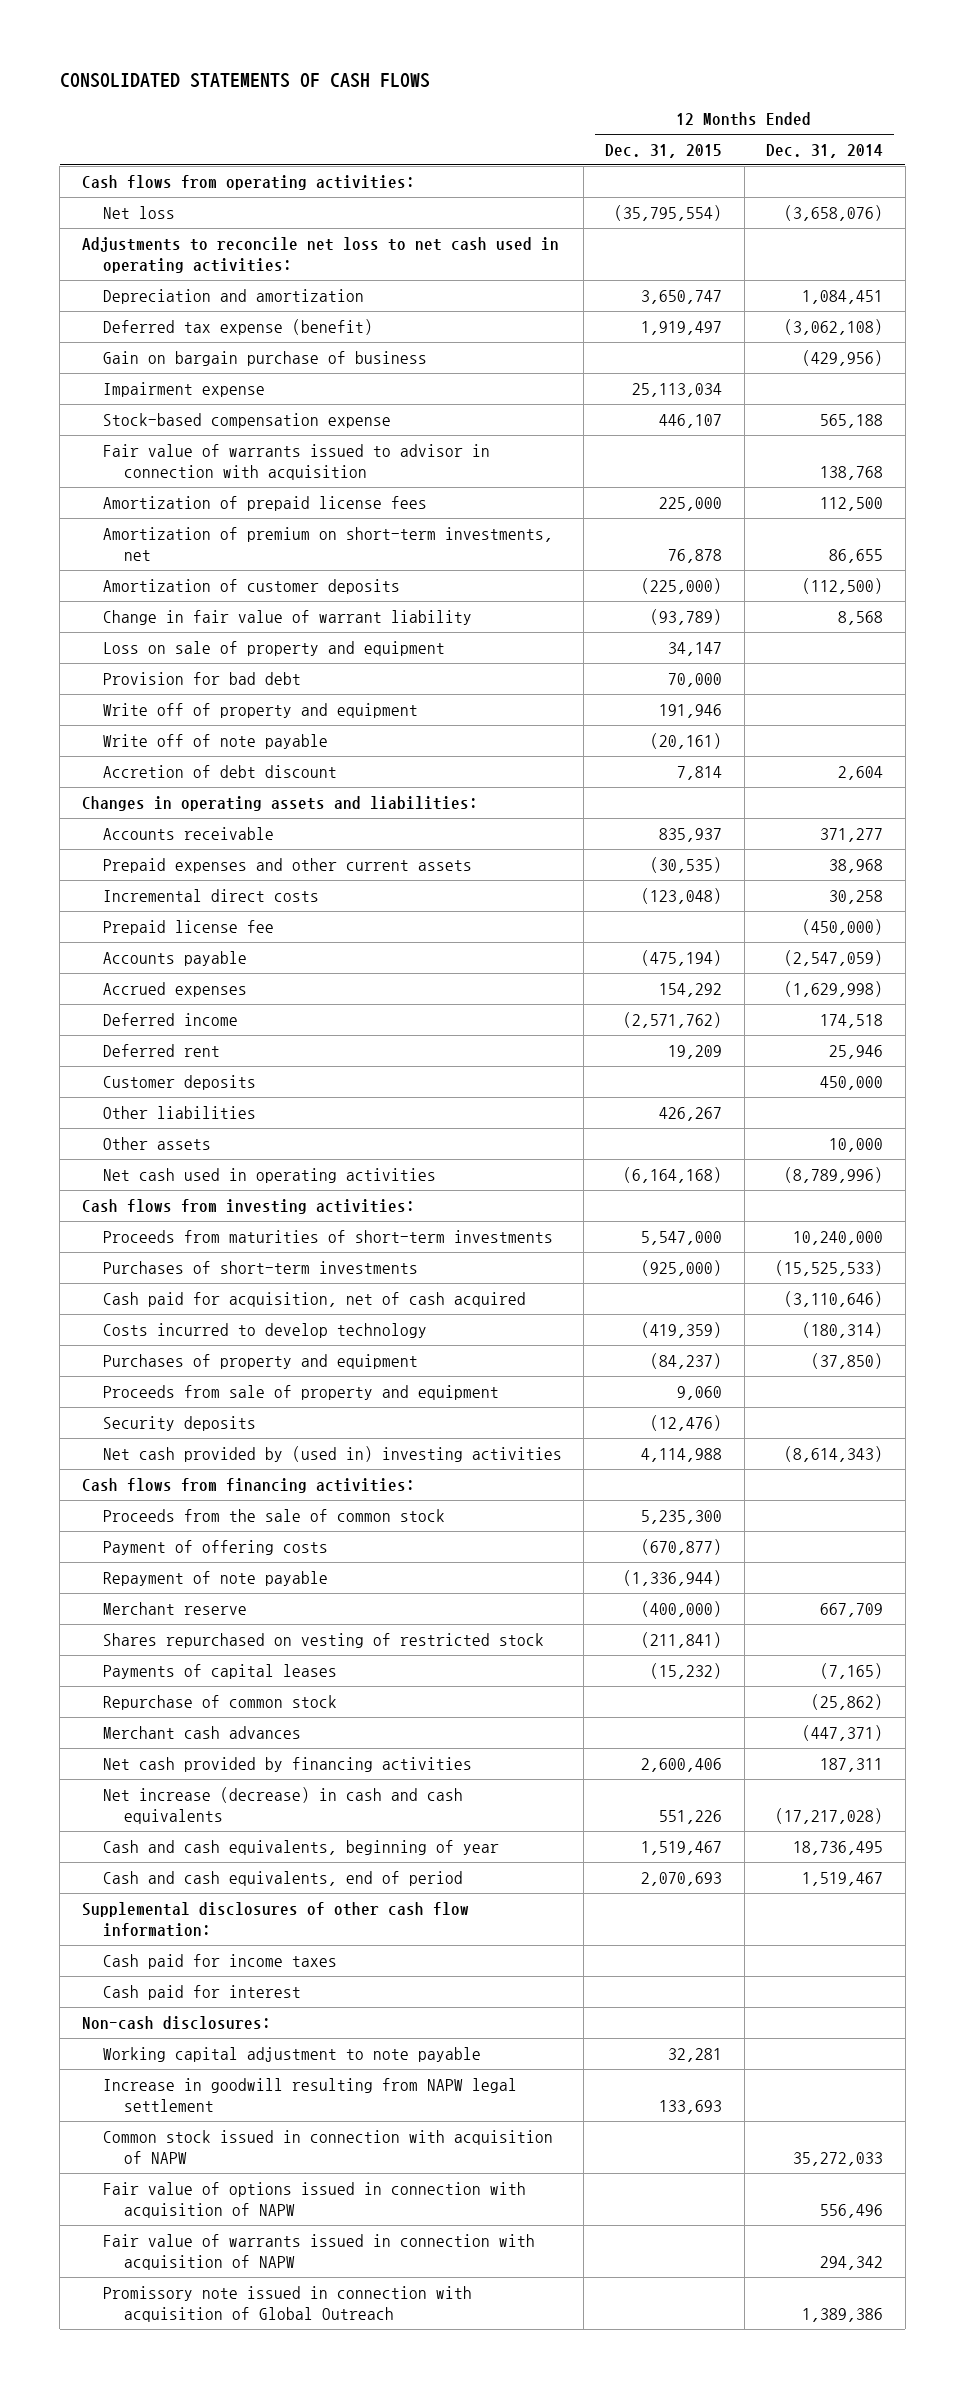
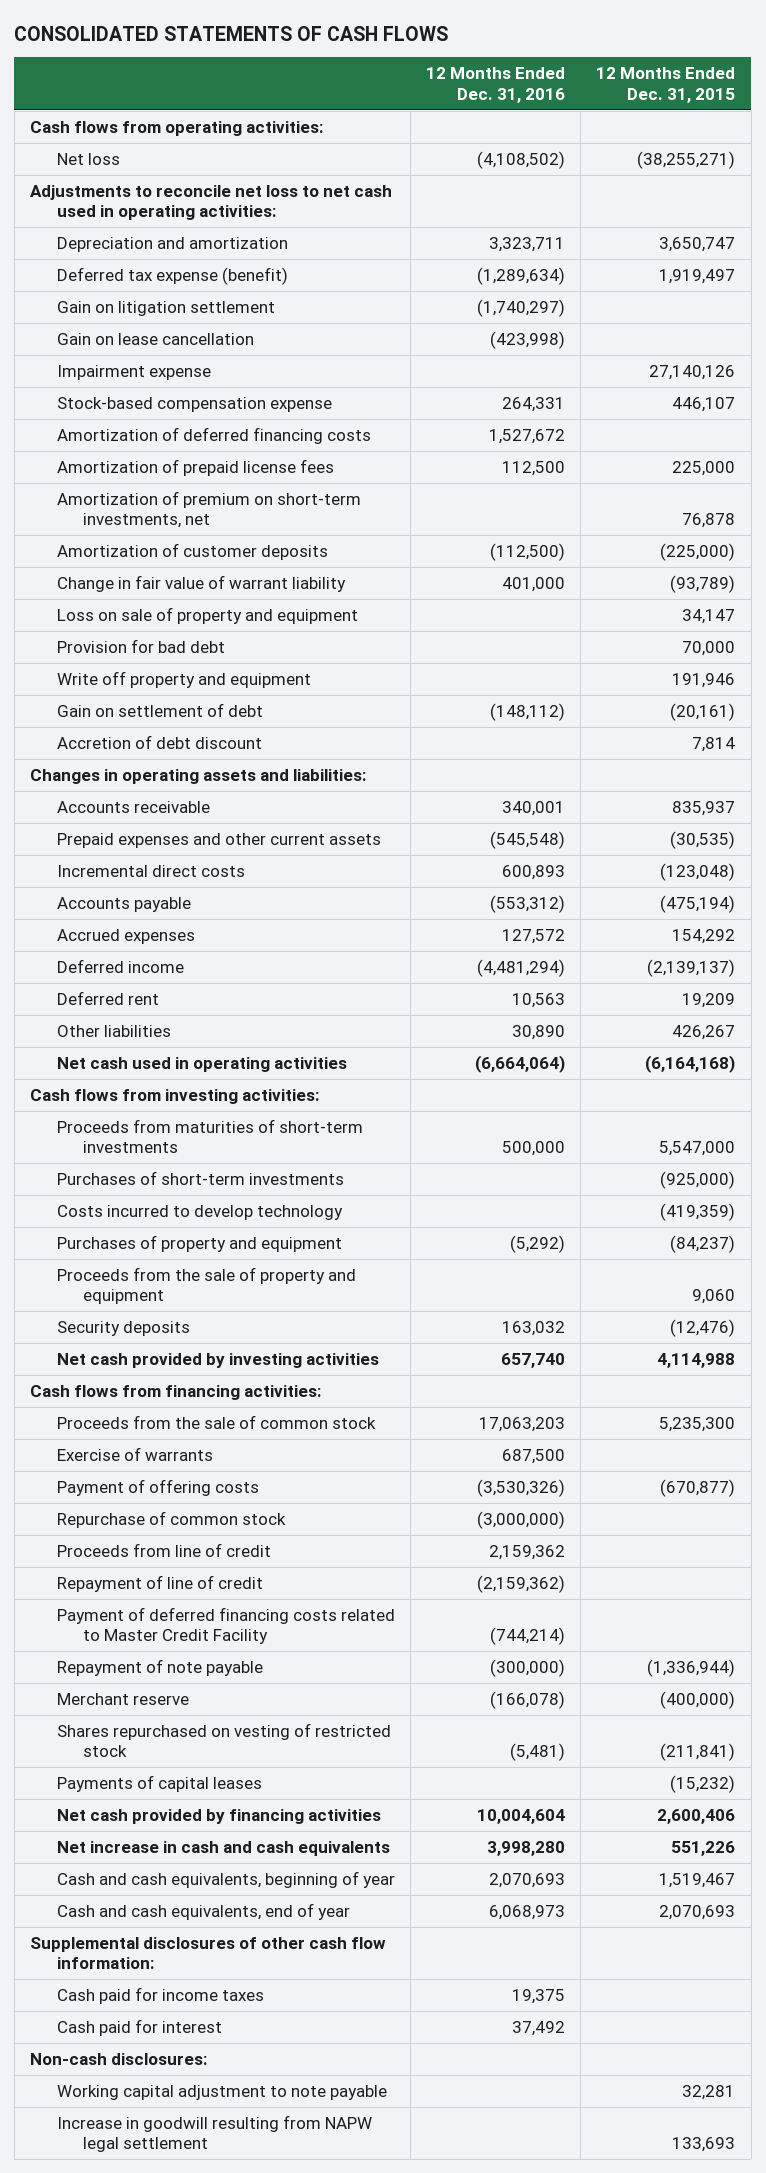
[766,144,884,159] Dec. 31, 2014 -> none
none -> [425,67,565,103] 12 Months Ended Dec. 31, 2016
[614,204,723,221] (35,795,554) -> [637,150,736,169] (38,255,271)
[102,350,427,366] Gain on bargain purchase of business -> none
none -> [56,300,275,316] Gain on litigation settlement
none -> [56,332,254,345] Gain on lease cancellation
[632,382,723,397] 25,113,034 -> [649,364,736,380] 27,140,126
[102,443,490,480] Fair value of warrants issued to advisor in connection with acquisition -> none
none -> [56,426,371,444] Amortization of deferred financing costs
[102,702,418,718] Write off of property and equipment -> [56,670,311,688] Write off property and equipment
[102,733,328,749] Write off of note payable -> [56,702,263,717] Gain on settlement of debt
[102,919,274,935] Prepaid license fee -> none
[623,1011,723,1028] (2,571,762) -> [647,958,736,977] (2,139,137)
[102,1074,256,1090] Customer deposits -> none
[102,1136,211,1150] Other assets -> none
[102,1291,526,1307] Cash paid for acquisition, net of cash acquired -> none
[102,1384,499,1400] Proceeds from sale of property and equipment -> [56,1266,356,1305] Proceeds from the sale of property and equipment
[102,1445,562,1462] Net cash provided by (used in) investing activities -> [56,1352,379,1368] Net cash provided by investing activities
none -> [56,1446,213,1461] Exercise of warrants
[102,1694,337,1710] Repurchase of common stock -> [56,1510,286,1528] Repurchase of common stock
none -> [56,1542,271,1557] Proceeds from line of credit
none -> [56,1574,263,1592] Repayment of line of credit
none -> [56,1606,395,1645] Payment of deferred financing costs related to Master Credit Facility
[102,1725,301,1739] Merchant cash advances -> none
[102,1786,463,1824] Net increase (decrease) in cash and cash equivalents -> [56,1840,390,1856] Net increase in cash and cash equivalents
[102,1870,463,1886] Cash and cash equivalents, end of period -> [56,1902,350,1920] Cash and cash equivalents, end of year
[102,2129,553,2164] Common stock issued in connection with acquisition of NAPW -> none
[102,2181,526,2218] Fair value of options issued in connection with acquisition of NAPW -> none
[102,2233,535,2270] Fair value of warrants issued in connection with acquisition of NAPW -> none
[102,2285,472,2322] Promissory note issued in connection with acquisition of Global Outreach -> none

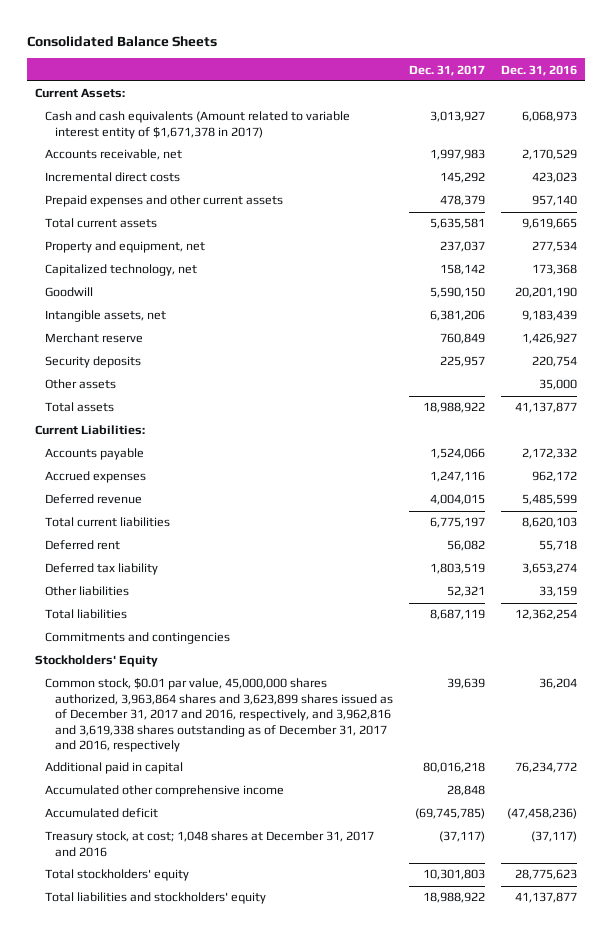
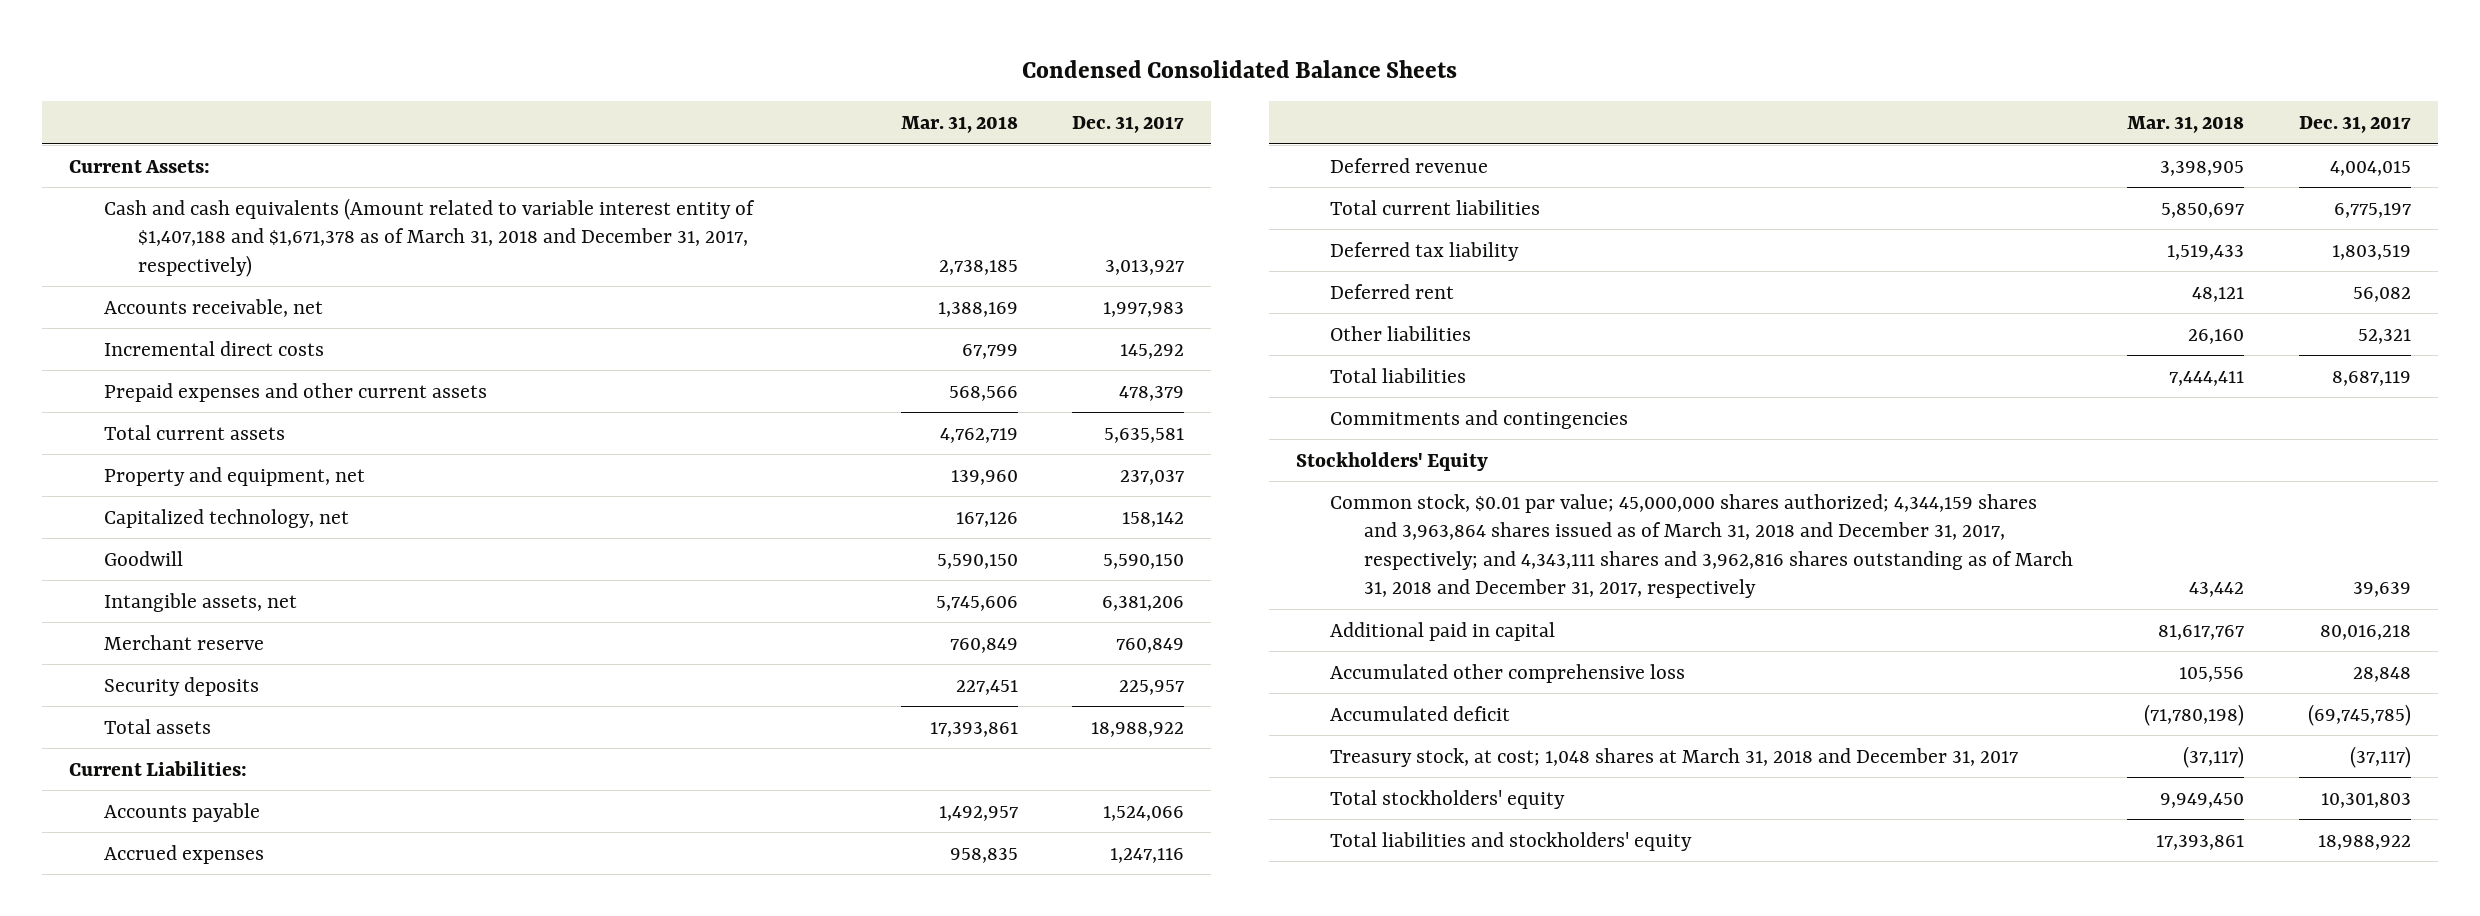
[26,35,217,47] Consolidated Balance Sheets -> [1022,60,1458,79] Condensed Consolidated Balance Sheets
[500,64,577,76] Dec. 31, 2016 -> none
none -> [900,116,1018,134] Mar. 31, 2018
[44,111,350,139] Cash and cash equivalents (Amount related to variable interest entity of $1,671,378 in 2017) -> [103,197,755,277] Cash and cash equivalents (Amount related to variable interest entity of $1,407,188 and $1,671,378 as of March 31, 2018 and December 31, 2017, respectively)
[44,379,116,390] Other assets -> none
[44,540,120,551] Deferred rent -> [1330,283,1455,299] Deferred rent
[44,678,394,753] Common stock, $0.01 par value, 45,000,000 shares authorized, 3,963,864 shares and 3,623,899 shares issued as of December 31, 2017 and 2016, respectively, and 3,962,816 and 3,619,338 shares outstanding as of December 31, 2017 and 2016, respectively -> [1330,493,2074,599] Common stock, $0.01 par value; 45,000,000 shares authorized; 4,344,159 shares and 3,963,864 shares issued as of March 31, 2018 and December 31, 2017, respectively; and 4,343,111 shares and 3,962,816 shares outstanding as of March 31, 2018 and December 31, 2017, respectively
[44,785,284,798] Accumulated other comprehensive income -> [1330,663,1686,683] Accumulated other comprehensive loss
[44,831,374,857] Treasury stock, at cost; 1,048 shares at December 31, 2017 and 2016 -> [1330,747,2019,767] Treasury stock, at cost; 1,048 shares at March 31, 2018 and December 31, 2017

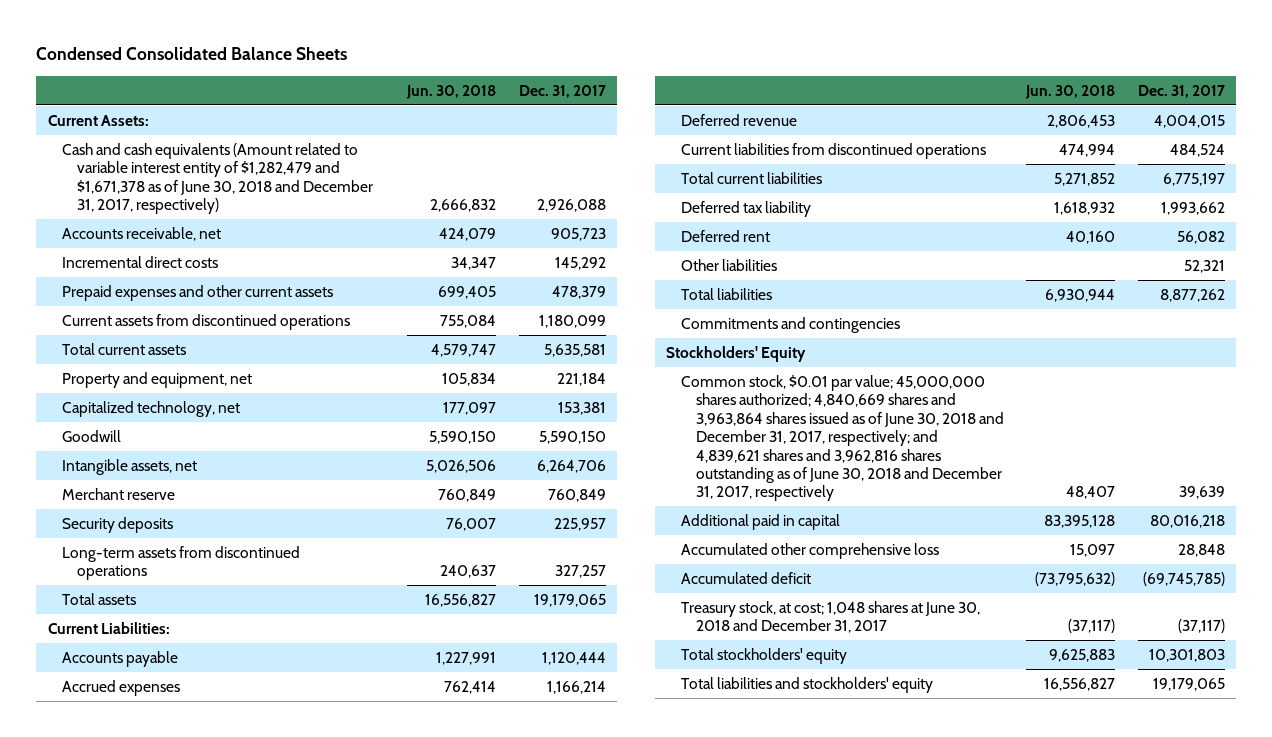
[900,116,1018,134] Mar. 31, 2018 -> none
none -> [406,84,497,99] Jun. 30, 2018
[103,197,755,277] Cash and cash equivalents (Amount related to variable interest entity of $1,407,188 and $1,671,378 as of March 31, 2018 and December 31, 2017, respectively) -> [62,142,374,215] Cash and cash equivalents (Amount related to variable interest entity of $1,282,479 and $1,671,378 as of June 30, 2018 and December 31, 2017, respectively)
[1105,259,1185,275] 3,013,927 -> [536,199,606,213] 2,926,088
[1103,301,1185,317] 1,997,983 -> [550,227,606,241] 905,723
none -> [62,313,351,330] Current assets from discontinued operations
[1120,469,1185,485] 237,037 -> [556,372,606,386] 221,184
[1122,511,1185,527] 158,142 -> [557,401,606,415] 153,381
[1102,595,1185,611] 6,381,206 -> [536,459,606,473] 6,264,706
none -> [62,545,301,581] Long-term assets from discontinued operations
[1091,721,1185,737] 18,988,922 -> [533,593,606,607] 19,179,065
[1103,805,1185,821] 1,524,066 -> [541,651,606,665] 1,120,444
[1110,847,1185,863] 1,247,116 -> [546,680,606,694] 1,166,214
none -> [681,142,987,159] Current liabilities from discontinued operations
[2331,244,2411,260] 1,803,519 -> [1160,201,1225,215] 1,993,662
[2331,370,2411,386] 8,687,119 -> [1159,288,1225,302] 8,877,262
[1330,493,2074,599] Common stock, $0.01 par value; 45,000,000 shares authorized; 4,344,159 shares and 3,963,864 shares issued as of March 31, 2018 and December 31, 2017, respectively; and 4,343,111 shares and 3,962,816 shares outstanding as of March 31, 2018 and December 31, 2017, respectively -> [681,374,1004,502] Common stock, $0.01 par value; 45,000,000 shares authorized; 4,840,669 shares and 3,963,864 shares issued as of June 30, 2018 and December 31, 2017, respectively; and 4,839,621 shares and 3,962,816 shares outstanding as of June 30, 2018 and December 31, 2017, respectively
[1330,747,2019,767] Treasury stock, at cost; 1,048 shares at March 31, 2018 and December 31, 2017 -> [681,600,981,634] Treasury stock, at cost; 1,048 shares at June 30, 2018 and December 31, 2017
[2317,834,2411,850] 18,988,922 -> [1152,677,1225,691] 19,179,065

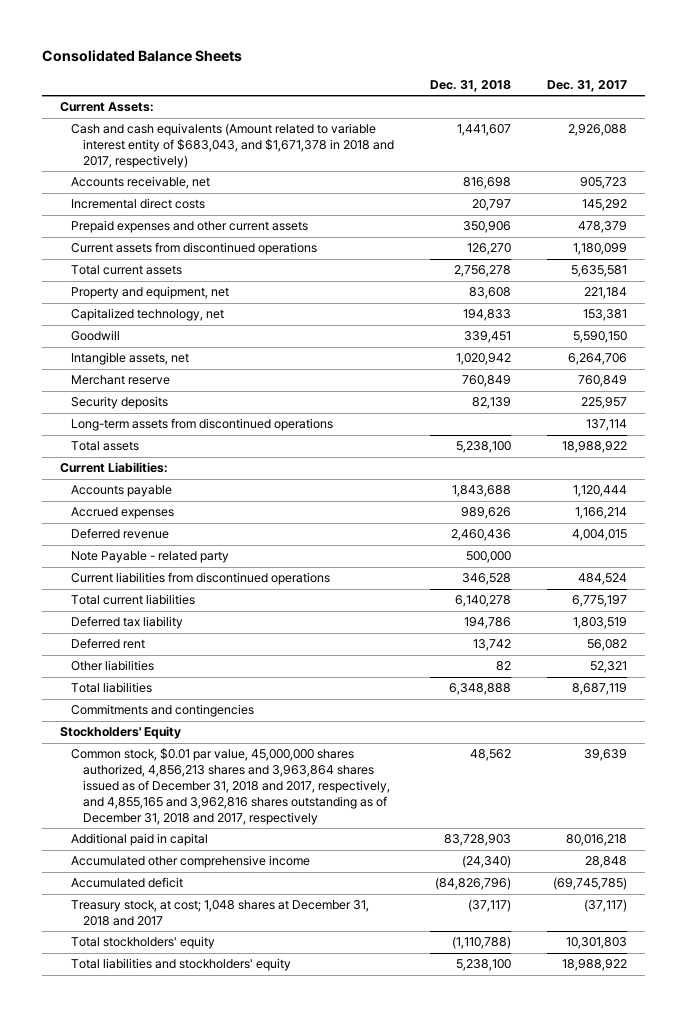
[36,47,348,61] Condensed Consolidated Balance Sheets -> [41,50,242,63] Consolidated Balance Sheets
[406,84,497,99] Jun. 30, 2018 -> none
none -> [430,80,512,93] Dec. 31, 2018
[62,142,374,215] Cash and cash equivalents (Amount related to variable interest entity of $1,282,479 and $1,671,378 as of June 30, 2018 and December 31, 2017, respectively) -> [71,123,394,168] Cash and cash equivalents (Amount related to variable interest entity of $683,043, and $1,671,378 in 2018 and 2017, respectively)
[554,565,606,579] 327,257 -> [586,419,628,432] 137,114
[533,593,606,607] 19,179,065 -> [562,441,628,454] 18,988,922
none -> [71,551,230,564] Note Payable - related party
[1160,201,1225,215] 1,993,662 -> [573,617,628,630] 1,803,519
[1159,288,1225,302] 8,877,262 -> [572,683,628,696] 8,687,119
[681,374,1004,502] Common stock, $0.01 par value; 45,000,000 shares authorized; 4,840,669 shares and 3,963,864 shares issued as of June 30, 2018 and December 31, 2017, respectively; and 4,839,621 shares and 3,962,816 shares outstanding as of June 30, 2018 and December 31, 2017, respectively -> [71,748,390,825] Common stock, $0.01 par value, 45,000,000 shares authorized, 4,856,213 shares and 3,963,864 shares issued as of December 31, 2018 and 2017, respectively, and 4,855,165 and 3,962,816 shares outstanding as of December 31, 2018 and 2017, respectively
[681,542,940,559] Accumulated other comprehensive loss -> [71,855,311,869] Accumulated other comprehensive income
[681,600,981,634] Treasury stock, at cost; 1,048 shares at June 30, 2018 and December 31, 2017 -> [71,900,370,927] Treasury stock, at cost; 1,048 shares at December 31, 2018 and 2017
[1152,677,1225,691] 19,179,065 -> [562,959,628,972] 18,988,922

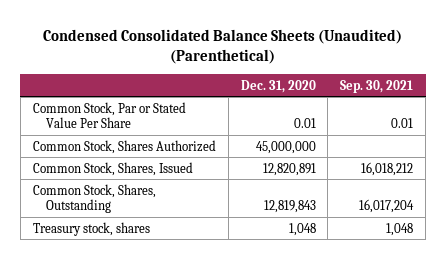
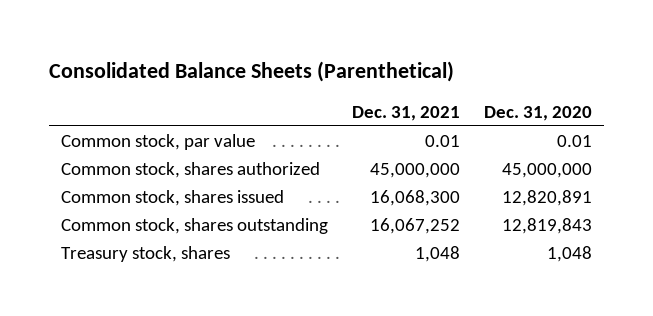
[43,28,403,65] Condensed Consolidated Balance Sheets (Unaudited) (Parenthetical) -> [48,61,454,83] Consolidated Balance Sheets (Parenthetical)
[340,79,414,93] Sep. 30, 2021 -> none
none -> [351,105,460,121] Dec. 31, 2021
[32,101,186,129] Common Stock, Par or Stated Value Per Share -> [60,134,255,151] Common stock, par value
[32,139,216,154] Common Stock, Shares Authorized -> [60,162,320,179] Common stock, shares authorized
[32,161,193,176] Common Stock, Shares, Issued -> [60,190,284,207] Common stock, shares issued
[32,183,156,214] Common Stock, Shares, Outstanding -> [60,218,328,235] Common stock, shares outstanding

